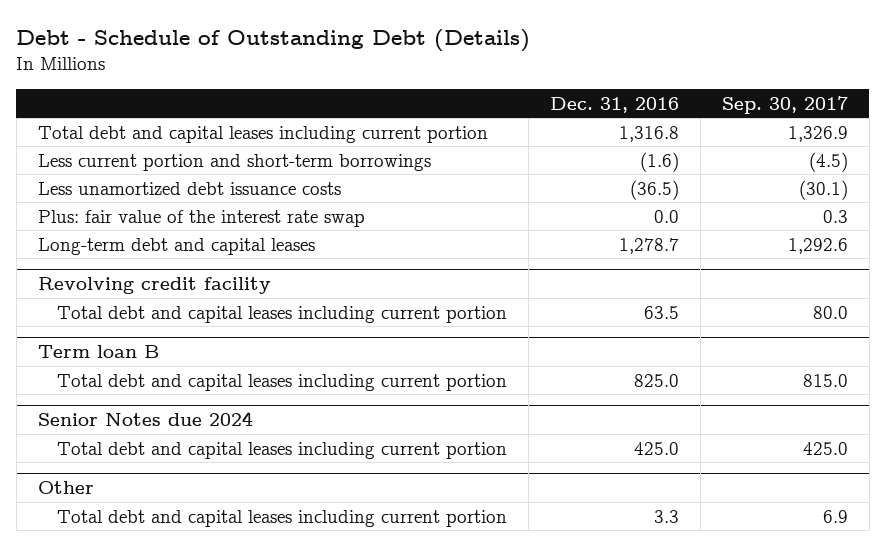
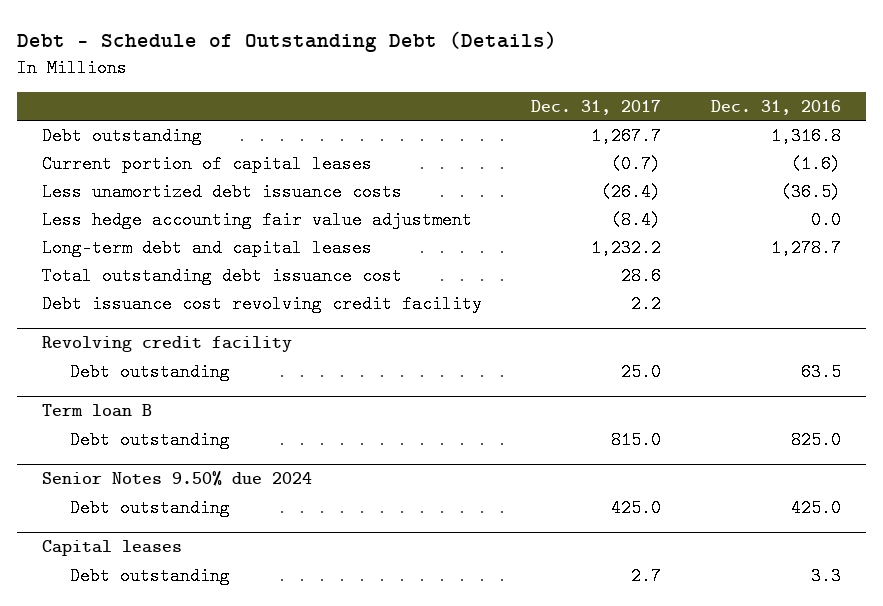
[721,95,848,114] Sep. 30, 2017 -> none
none -> [531,99,662,115] Dec. 31, 2017
[37,153,431,171] Less current portion and short-term borrowings -> none
[37,125,488,143] Total debt and capital leases including current portion -> [41,127,202,146] Debt outstanding
none -> [41,155,372,174] Current portion of capital leases
[37,209,365,227] Plus: fair value of the interest rate swap -> [41,211,472,230] Less hedge accounting fair value adjustment
none -> [41,267,402,286] Total outstanding debt issuance cost
none -> [41,295,482,314] Debt issuance cost revolving credit facility
[56,305,507,323] Total debt and capital leases including current portion -> [70,363,231,382] Debt outstanding
[37,481,94,495] Other -> none
[56,373,507,391] Total debt and capital leases including current portion -> [70,431,231,450] Debt outstanding
[37,411,253,427] Senior Notes due 2024 -> [41,471,312,487] Senior Notes 9.50% due 2024
[56,441,507,459] Total debt and capital leases including current portion -> [70,499,231,518] Debt outstanding
none -> [41,540,182,557] Capital leases
[56,509,507,527] Total debt and capital leases including current portion -> [70,567,231,586] Debt outstanding

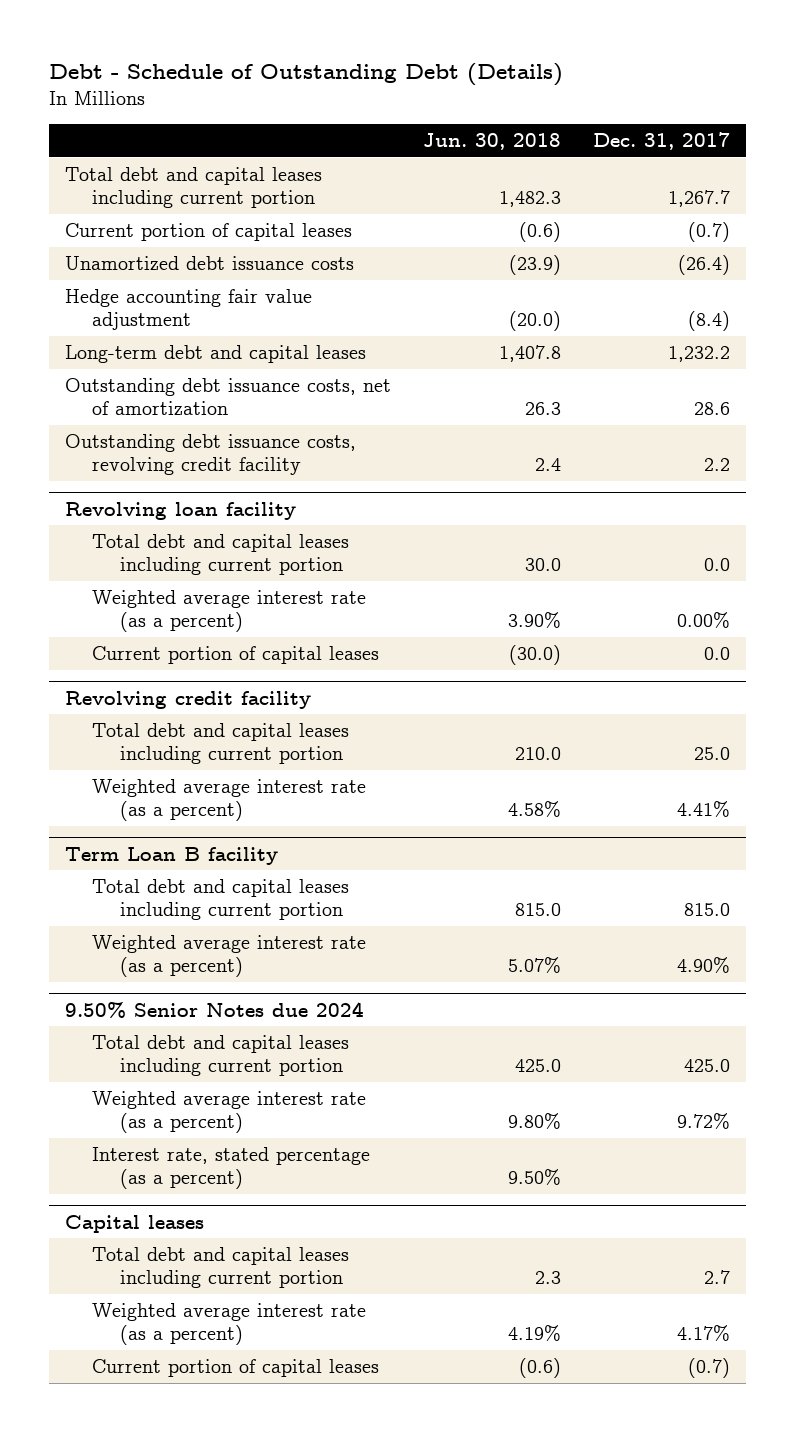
[710,99,841,115] Dec. 31, 2016 -> none
none -> [422,133,561,151] Jun. 30, 2018
[41,127,202,146] Debt outstanding -> [64,166,322,209] Total debt and capital leases including current portion
[41,183,402,202] Less unamortized debt issuance costs -> [64,255,354,271] Unamortized debt issuance costs
[41,211,472,230] Less hedge accounting fair value adjustment -> [64,288,312,331] Hedge accounting fair value adjustment
[41,267,402,286] Total outstanding debt issuance cost -> [64,377,391,417] Outstanding debt issuance costs, net of amortization
[41,295,482,314] Debt issuance cost revolving credit facility -> [64,433,356,476] Outstanding debt issuance costs, revolving credit facility
none -> [64,501,296,520] Revolving loan facility
none -> [92,533,350,576] Total debt and capital leases including current portion
none -> [92,589,367,633] Weighted average interest rate (as a percent)
none -> [92,645,380,664] Current portion of capital leases
[70,363,231,382] Debt outstanding -> [92,722,350,765] Total debt and capital leases including current portion
none -> [92,778,367,822] Weighted average interest rate (as a percent)
[41,404,152,418] Term loan B -> [64,846,278,865] Term Loan B facility
[70,431,231,450] Debt outstanding -> [92,878,350,921] Total debt and capital leases including current portion
none -> [92,934,367,978] Weighted average interest rate (as a percent)
[41,471,312,487] Senior Notes 9.50% due 2024 -> [64,1001,364,1018] 9.50% Senior Notes due 2024
[70,499,231,518] Debt outstanding -> [92,1034,350,1077] Total debt and capital leases including current portion
none -> [92,1090,367,1134] Weighted average interest rate (as a percent)
none -> [92,1146,371,1190] Interest rate, stated percentage (as a percent)
[70,567,231,586] Debt outstanding -> [92,1246,350,1289] Total debt and capital leases including current portion
none -> [92,1302,367,1346] Weighted average interest rate (as a percent)
none -> [92,1358,380,1377] Current portion of capital leases

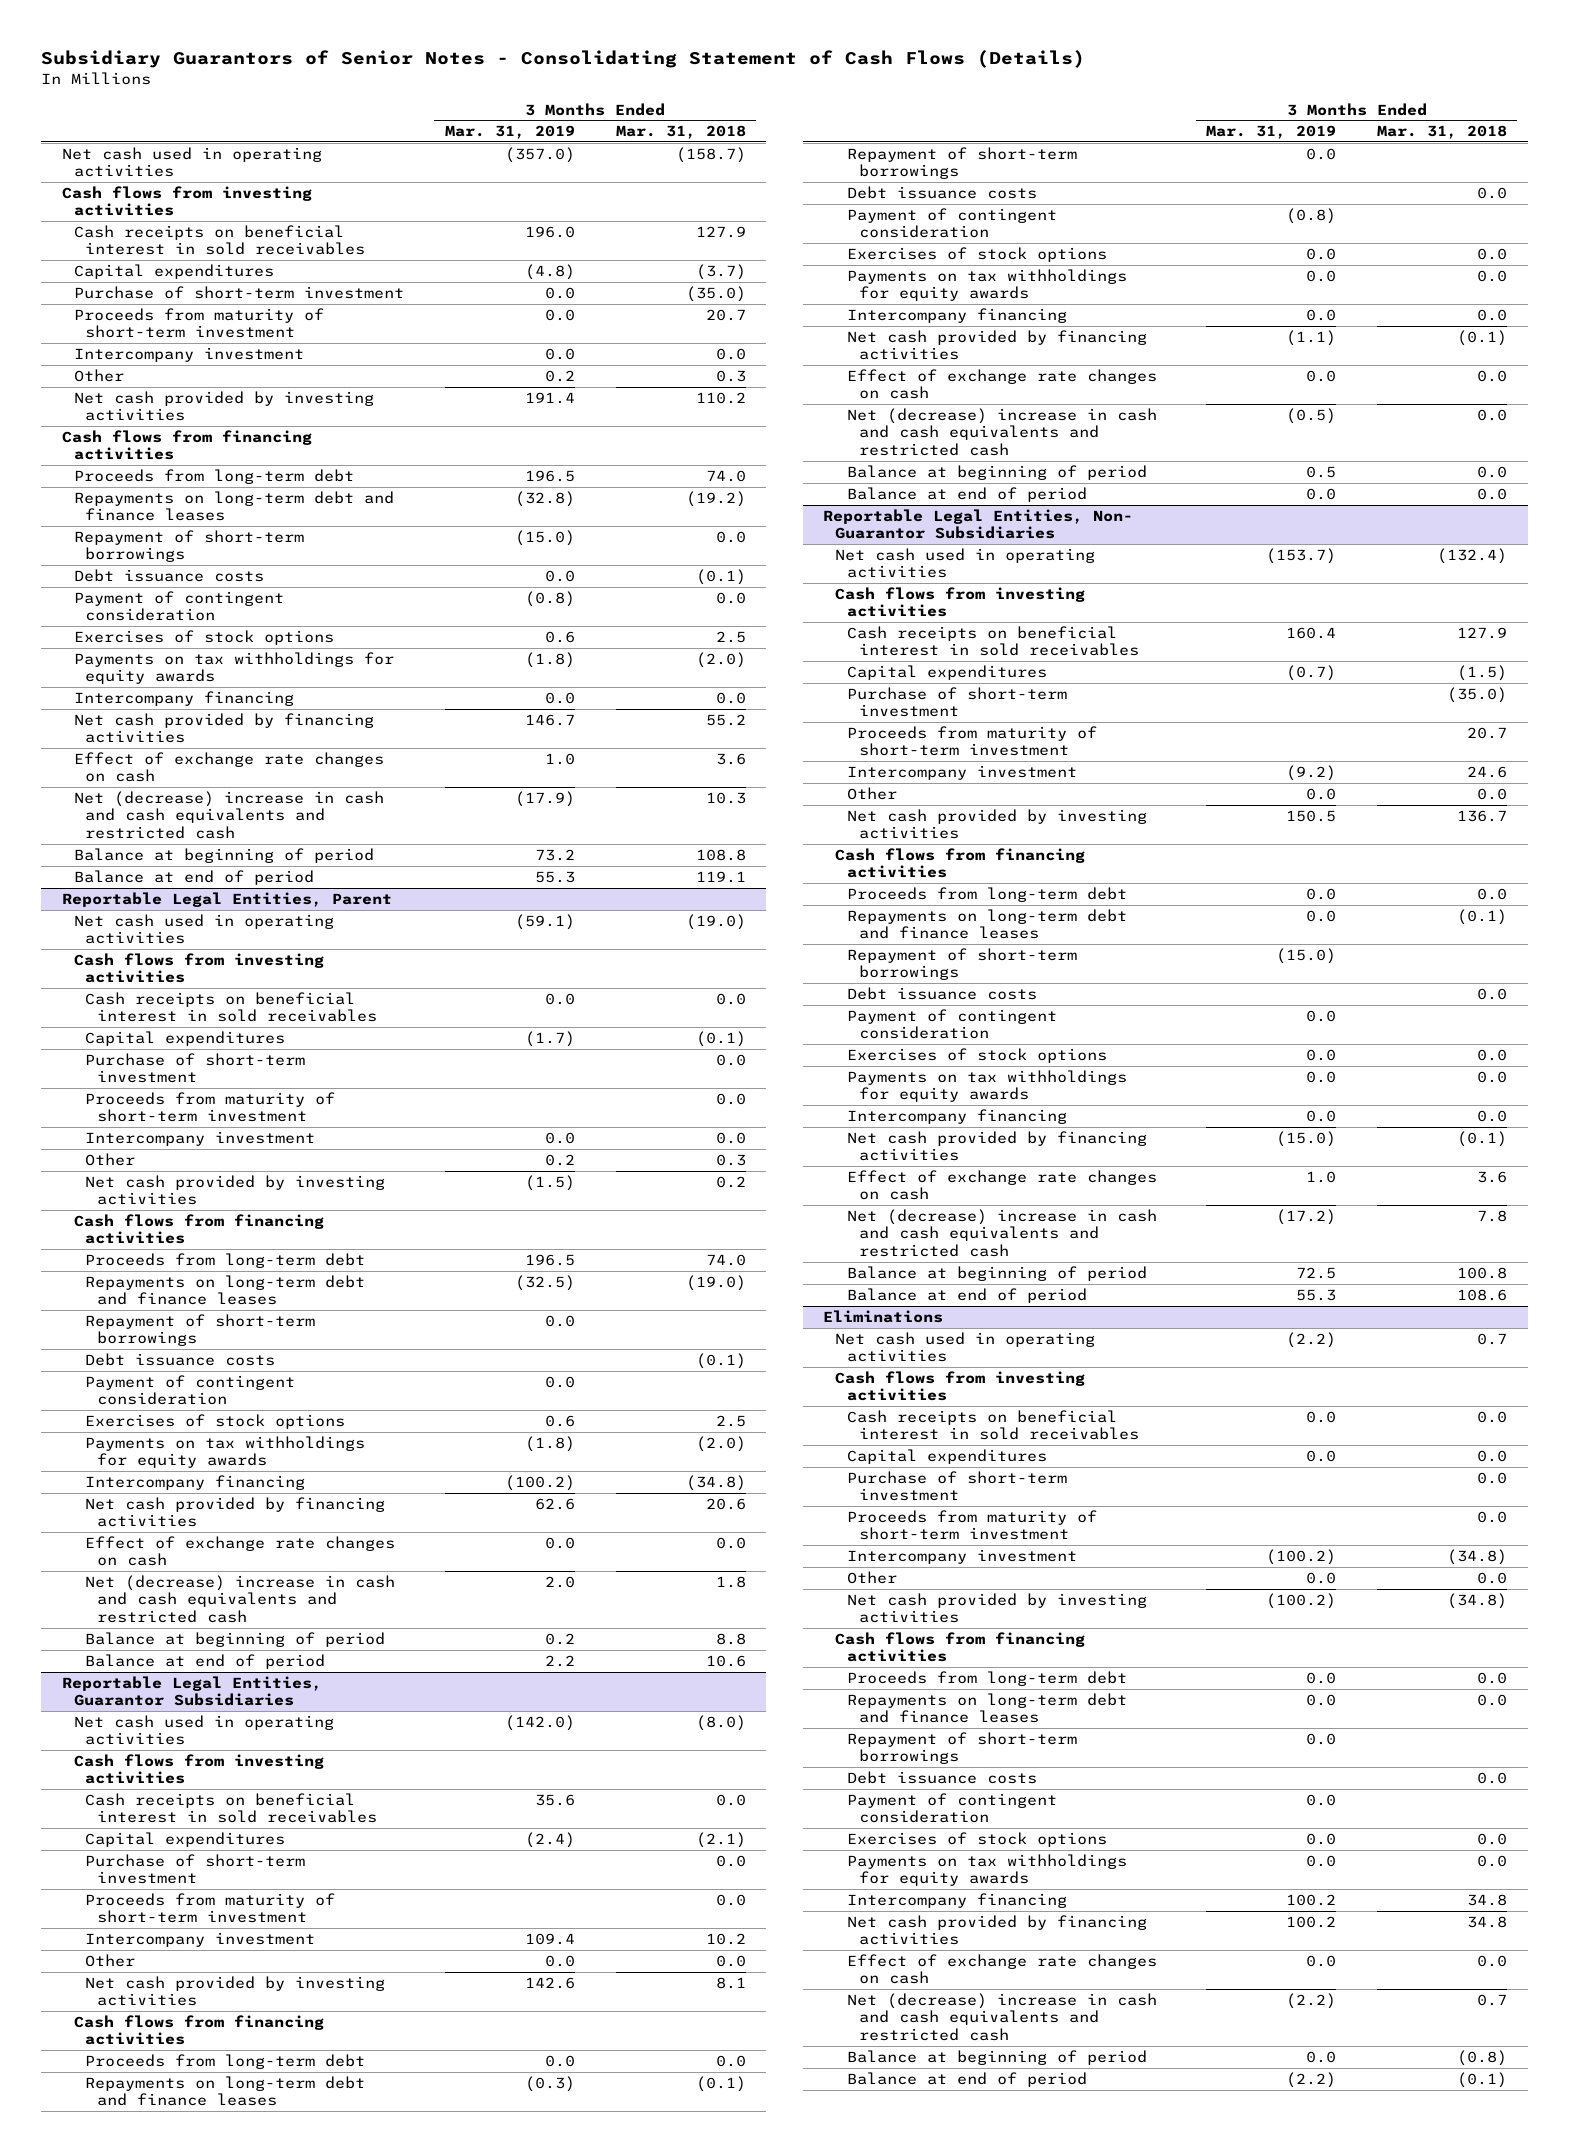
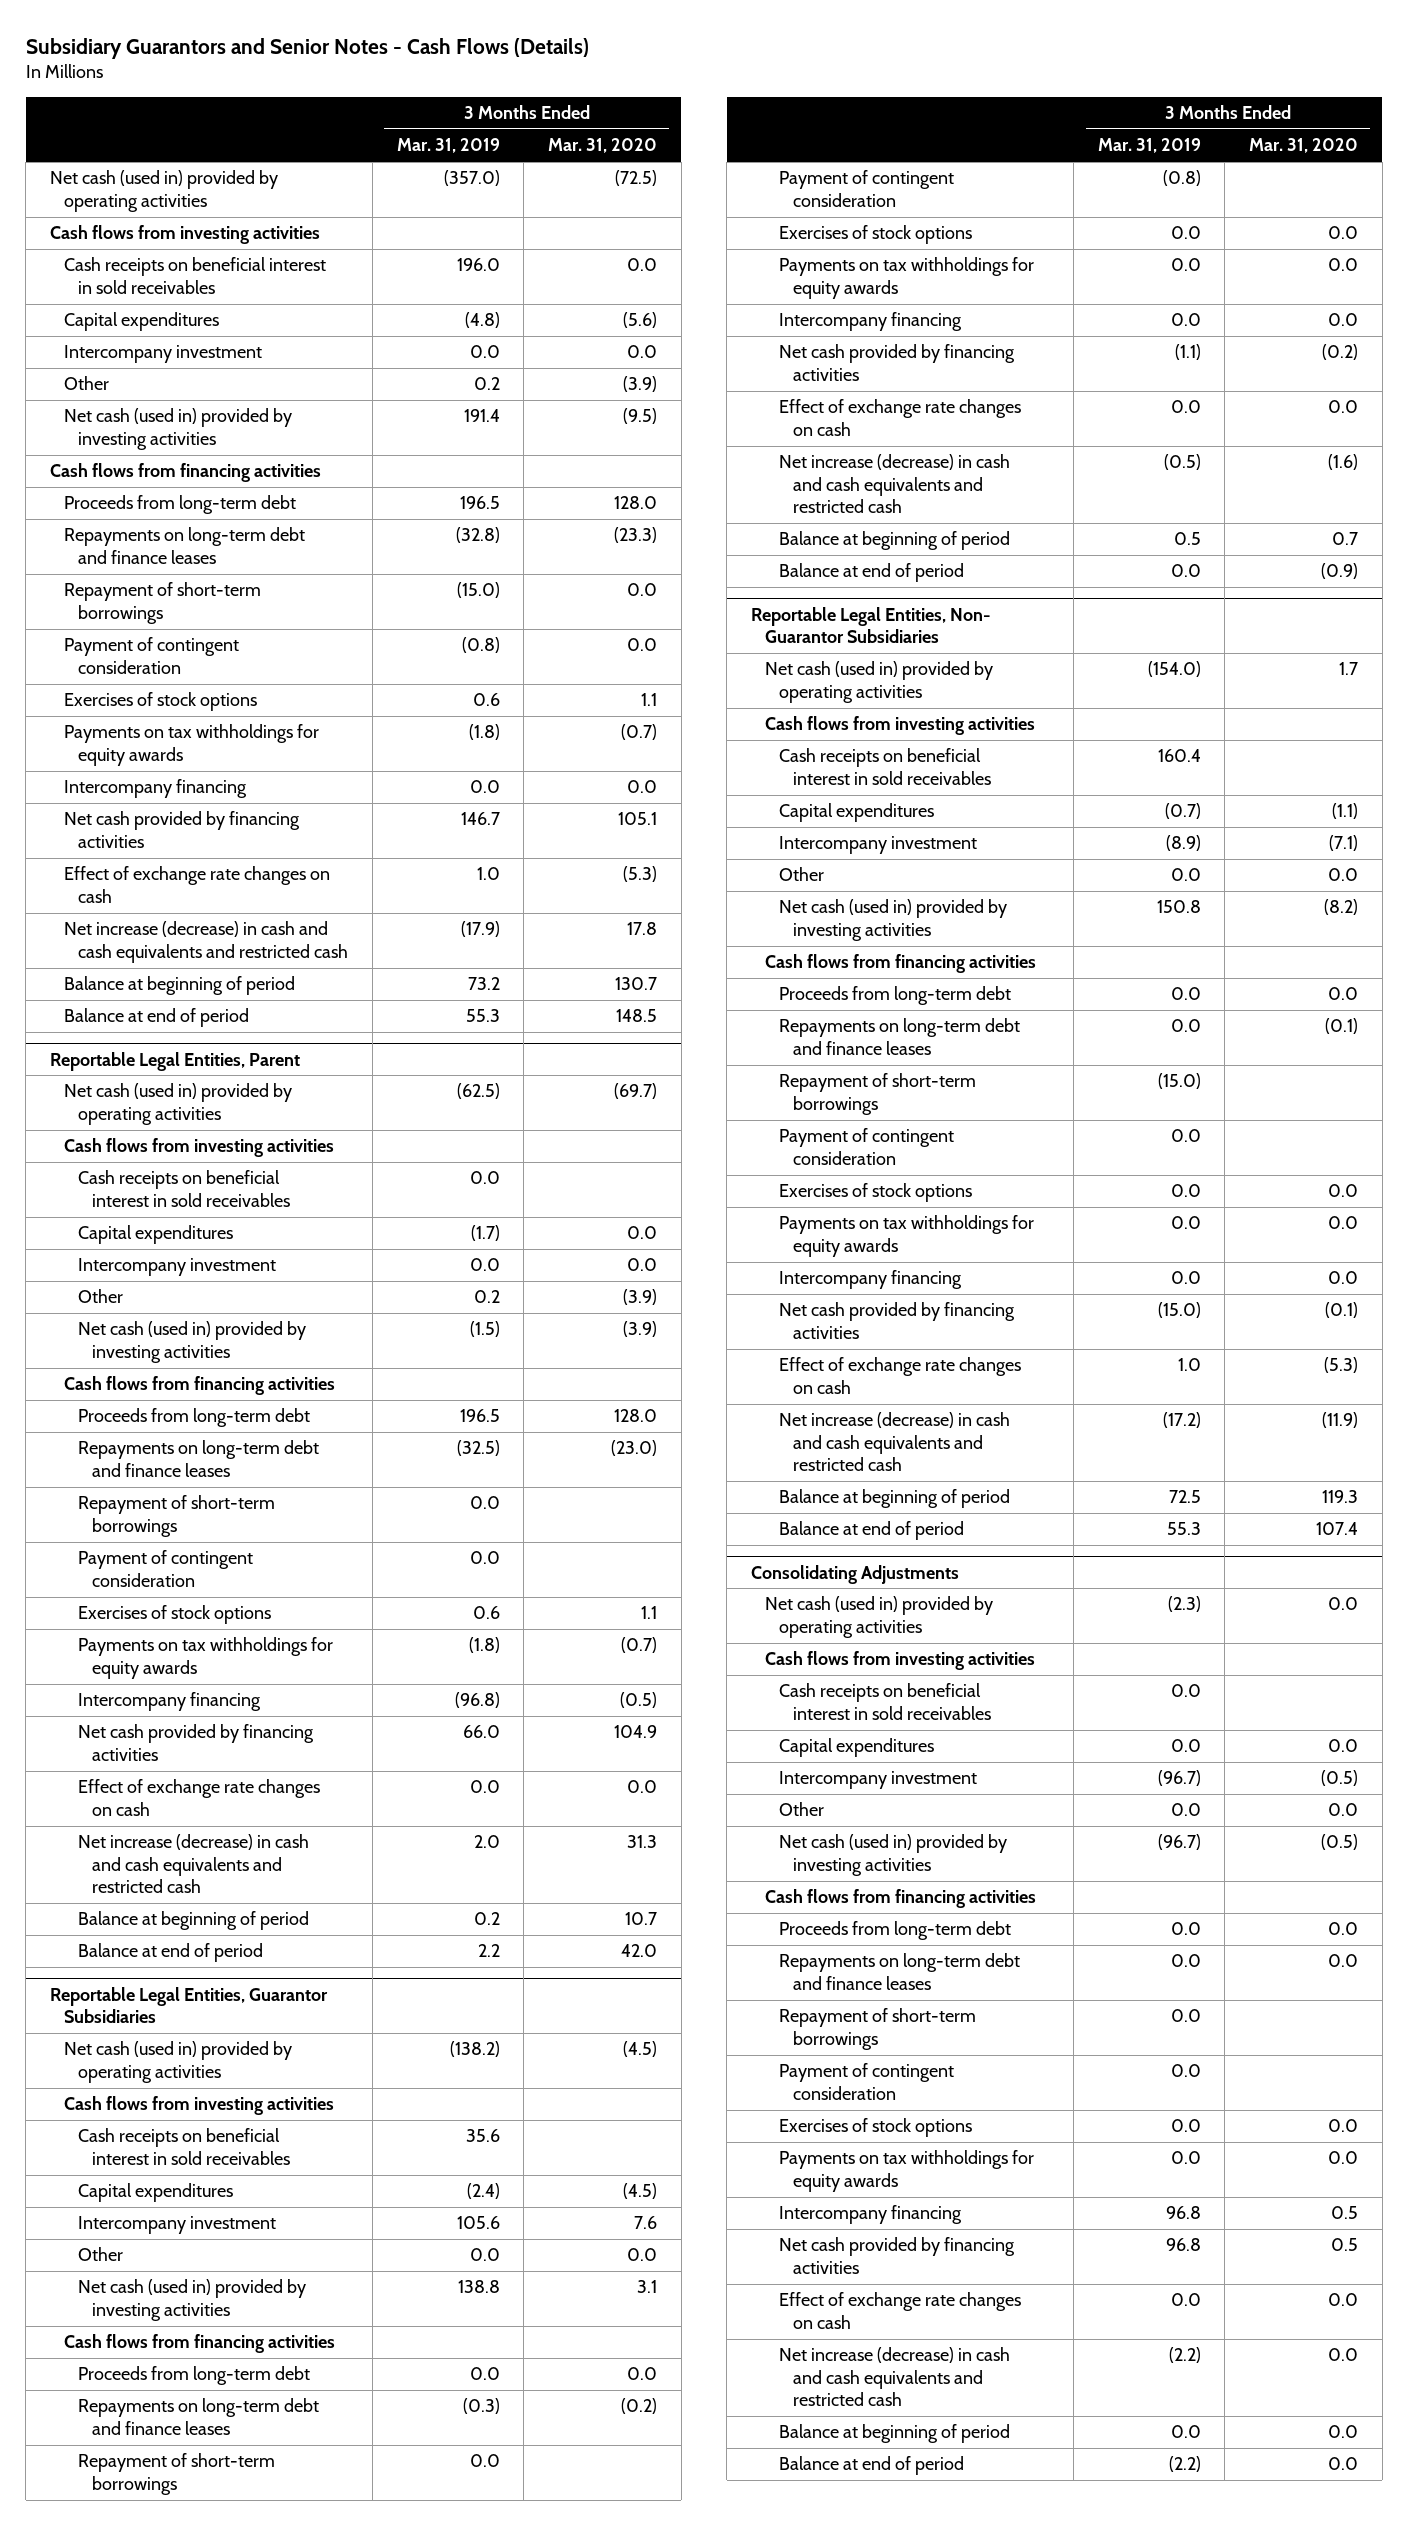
[41,50,1086,69] Subsidiary Guarantors of Senior Notes - Consolidating Statement of Cash Flows (Details) -> [25,37,589,59] Subsidiary Guarantors and Senior Notes - Cash Flows (Details)
[615,125,746,140] Mar. 31, 2018 -> none
none -> [548,138,658,154] Mar. 31, 2020
[61,146,322,178] Net cash used in operating activities -> [49,170,278,212] Net cash (used in) provided by operating activities
[73,285,404,299] Purchase of short-term investment -> none
[73,307,324,339] Proceeds from maturity of short-term investment -> none
[73,390,374,422] Net cash provided by investing activities -> [64,408,293,450] Net cash (used in) provided by investing activities
[73,568,264,582] Debt issuance costs -> none
[73,790,384,839] Net (decrease) increase in cash and cash equivalents and restricted cash -> [64,921,349,963] Net increase (decrease) in cash and cash equivalents and restricted cash
[73,913,334,945] Net cash used in operating activities -> [64,1083,293,1125] Net cash (used in) provided by operating activities
[514,913,575,930] (59.1) -> [456,1083,500,1100] (62.5)
[85,1052,306,1084] Purchase of short-term investment -> none
[85,1091,336,1123] Proceeds from maturity of short-term investment -> none
[85,1174,386,1206] Net cash provided by investing activities -> [78,1321,307,1363] Net cash (used in) provided by investing activities
[85,1352,276,1366] Debt issuance costs -> none
[504,1474,575,1491] (100.2) -> [454,1692,500,1709] (96.8)
[534,1497,575,1510] 62.6 -> [462,1725,500,1739] 66.0
[85,1574,396,1623] Net (decrease) increase in cash and cash equivalents and restricted cash -> [78,1834,310,1894] Net increase (decrease) in cash and cash equivalents and restricted cash
[73,1714,334,1746] Net cash used in operating activities -> [64,2041,293,2083] Net cash (used in) provided by operating activities
[504,1714,575,1731] (142.0) -> [449,2041,500,2058] (138.2)
[85,1853,306,1885] Purchase of short-term investment -> none
[85,1892,336,1924] Proceeds from maturity of short-term investment -> none
[524,1932,575,1945] 109.4 -> [456,2216,500,2230] 105.6
[85,1975,386,2007] Net cash provided by investing activities -> [78,2279,307,2321] Net cash (used in) provided by investing activities
[524,1976,575,1989] 142.6 -> [457,2280,500,2294] 138.8
[847,185,1038,199] Debt issuance costs -> none
[847,407,1158,456] Net (decrease) increase in cash and cash equivalents and restricted cash -> [779,454,1011,514] Net increase (decrease) in cash and cash equivalents and restricted cash
[835,547,1096,579] Net cash used in operating activities -> [765,661,994,703] Net cash (used in) provided by operating activities
[1266,547,1337,564] (153.7) -> [1147,661,1201,678] (154.0)
[847,686,1068,718] Purchase of short-term investment -> none
[847,725,1098,757] Proceeds from maturity of short-term investment -> none
[1286,764,1337,781] (9.2) -> [1165,835,1201,852] (8.9)
[847,808,1148,840] Net cash provided by investing activities -> [779,899,1008,941] Net cash (used in) provided by investing activities
[1286,809,1337,822] 150.5 -> [1156,900,1201,914] 150.8
[847,986,1038,1000] Debt issuance costs -> none
[847,1208,1158,1257] Net (decrease) increase in cash and cash equivalents and restricted cash -> [779,1412,1011,1472] Net increase (decrease) in cash and cash equivalents and restricted cash
[823,1309,944,1323] Eliminations -> [751,1564,960,1584] Consolidating Adjustments
[835,1331,1096,1363] Net cash used in operating activities -> [765,1596,994,1638] Net cash (used in) provided by operating activities
[1286,1331,1337,1348] (2.2) -> [1167,1596,1201,1613] (2.3)
[847,1470,1068,1502] Purchase of short-term investment -> none
[847,1509,1098,1541] Proceeds from maturity of short-term investment -> none
[1266,1548,1337,1565] (100.2) -> [1157,1770,1201,1787] (96.7)
[847,1592,1148,1624] Net cash provided by investing activities -> [779,1834,1008,1876] Net cash (used in) provided by investing activities
[1266,1592,1337,1609] (100.2) -> [1157,1834,1201,1851] (96.7)
[847,1770,1038,1784] Debt issuance costs -> none
[1286,1893,1337,1906] 100.2 -> [1165,2206,1201,2220] 96.8
[1286,1915,1337,1928] 100.2 -> [1165,2238,1201,2252] 96.8
[847,1992,1158,2041] Net (decrease) increase in cash and cash equivalents and restricted cash -> [779,2347,1011,2407] Net increase (decrease) in cash and cash equivalents and restricted cash

